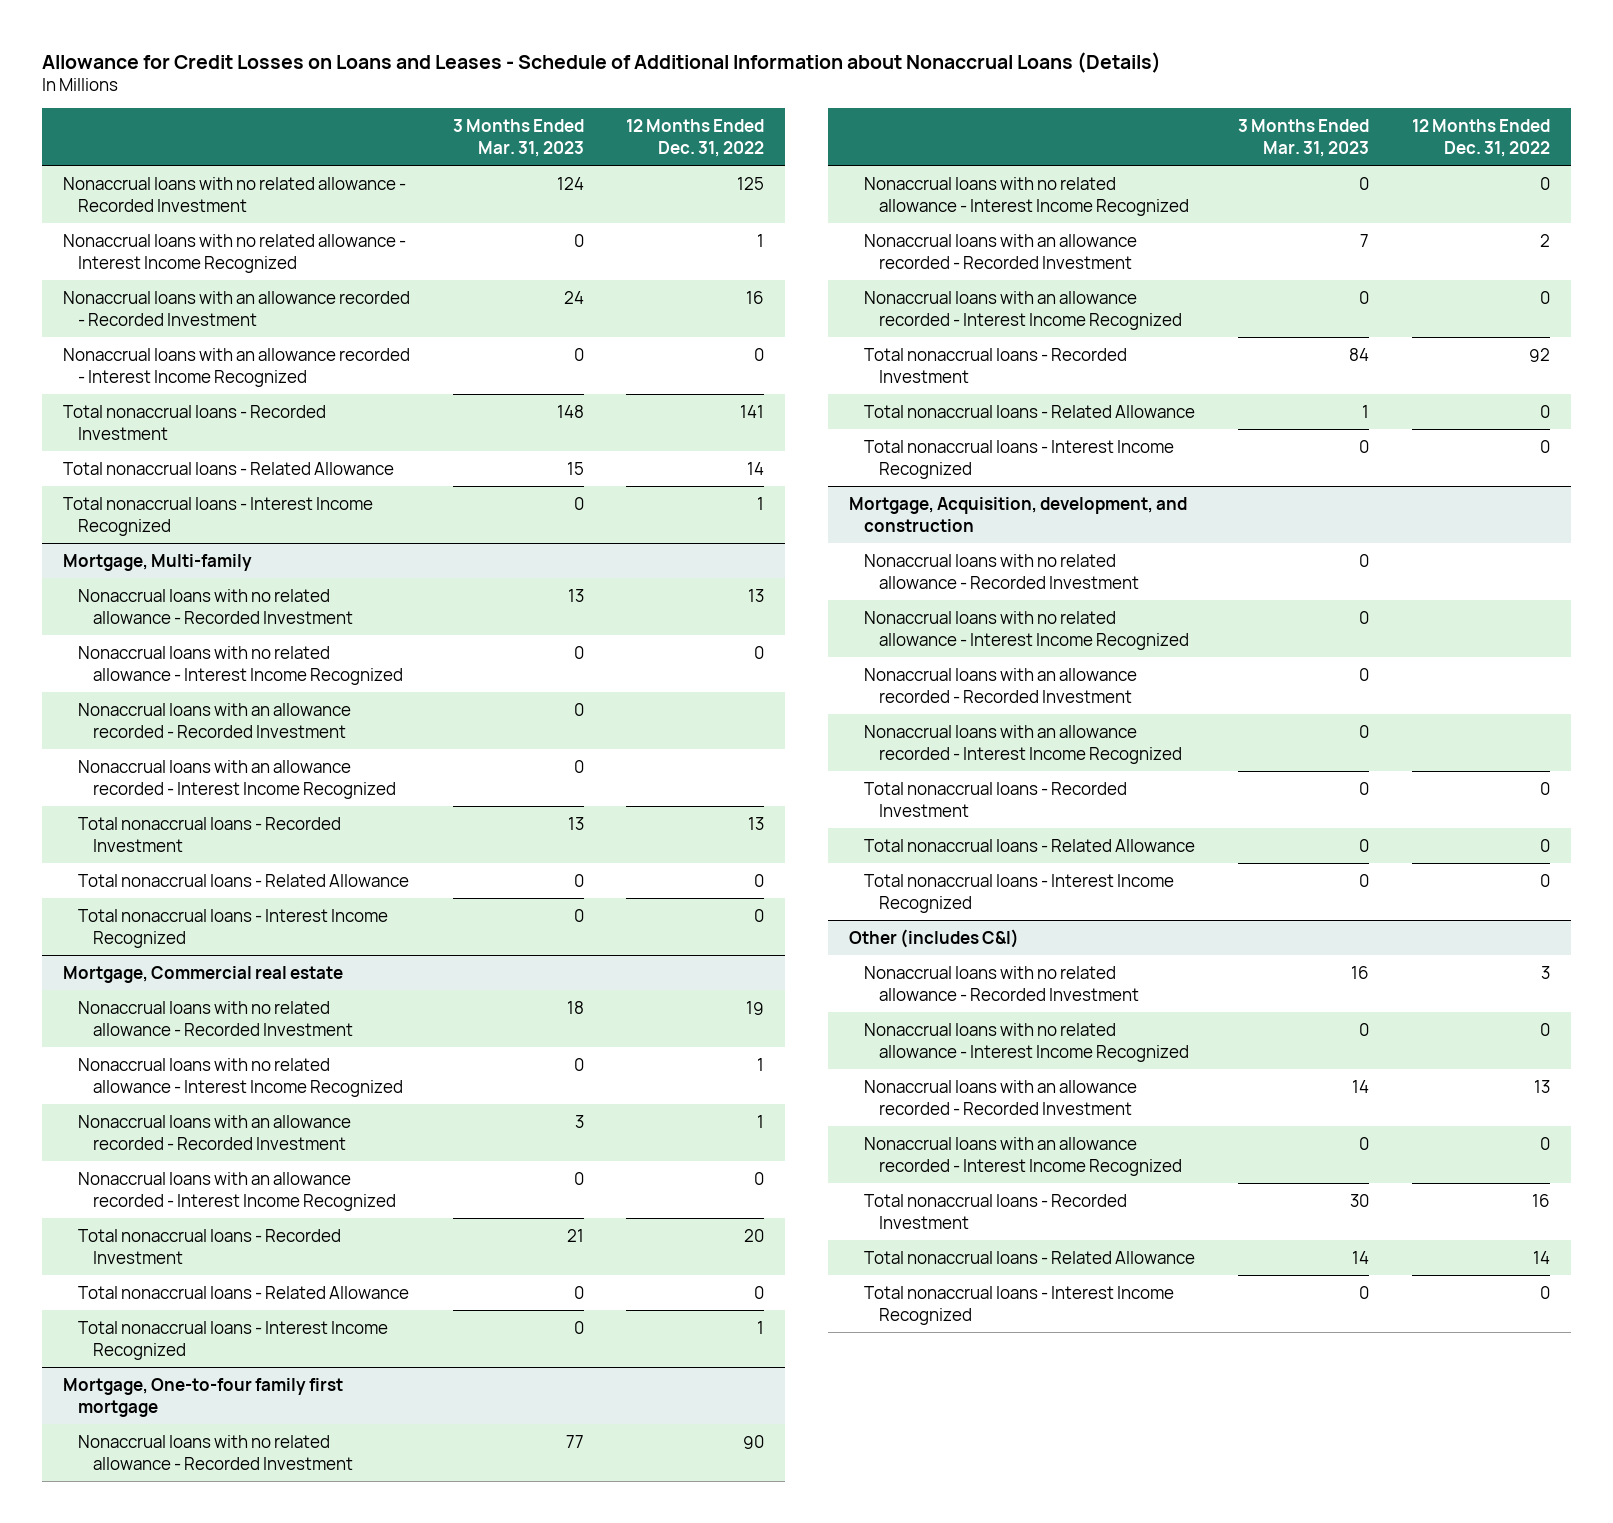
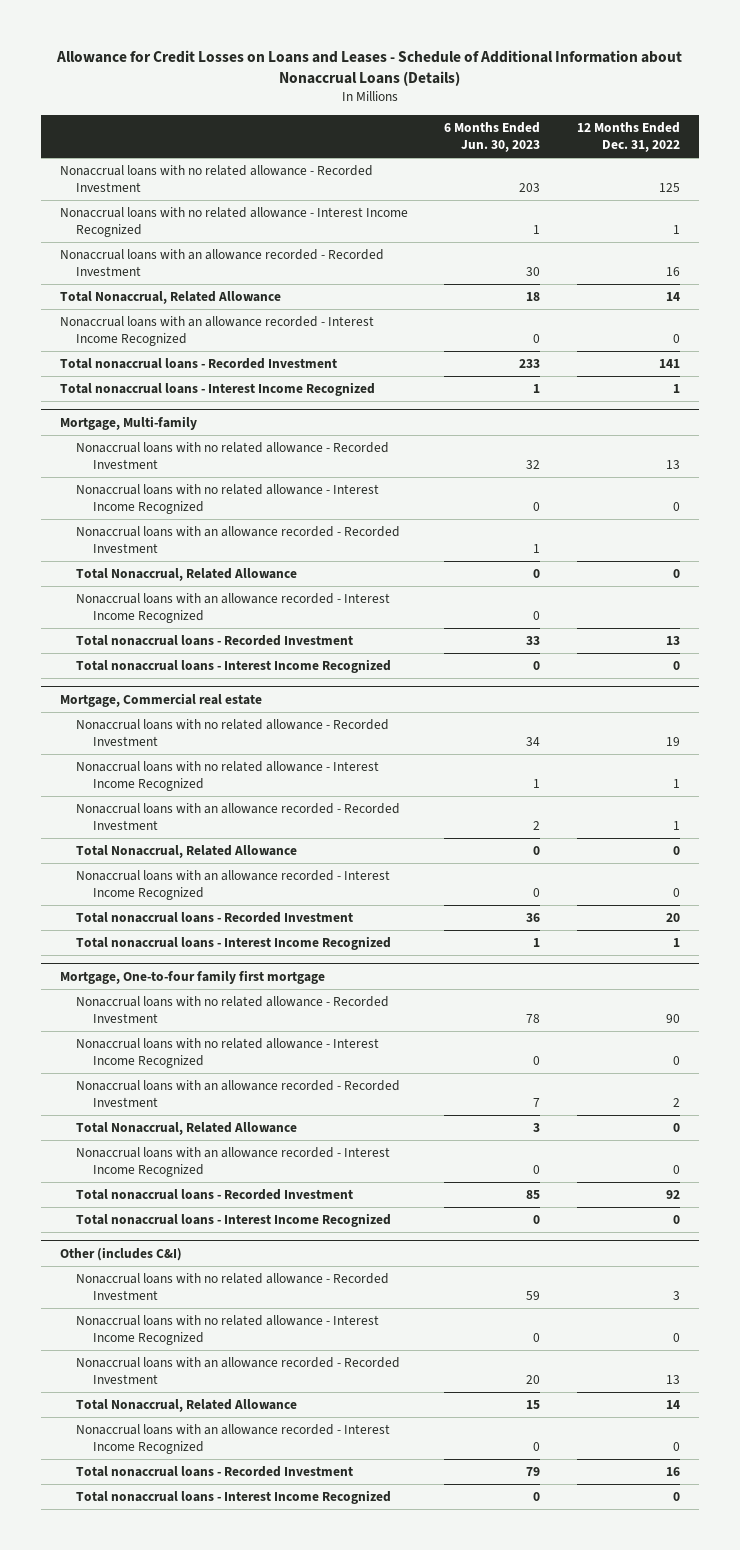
[452,119,584,158] 3 Months Ended Mar. 31, 2023 -> none
none -> [444,121,541,153] 6 Months Ended Jun. 30, 2023
none -> [59,290,281,304] Total Nonaccrual, Related Allowance
[63,461,395,475] Total nonaccrual loans - Related Allowance -> none
none -> [76,567,298,581] Total Nonaccrual, Related Allowance
[78,873,410,887] Total nonaccrual loans - Related Allowance -> none
none -> [76,844,298,858] Total Nonaccrual, Related Allowance
[78,1285,410,1299] Total nonaccrual loans - Related Allowance -> none
none -> [76,1121,298,1135] Total Nonaccrual, Related Allowance
[863,404,1195,418] Total nonaccrual loans - Related Allowance -> none
[849,496,1188,532] Mortgage, Acquisition, development, and construction -> none
[863,553,1139,589] Nonaccrual loans with no related allowance - Recorded Investment -> none
[863,610,1189,650] Nonaccrual loans with no related allowance - Interest Income Recognized -> none
[863,667,1137,703] Nonaccrual loans with an allowance recorded - Recorded Investment -> none
[863,724,1182,764] Nonaccrual loans with an allowance recorded - Interest Income Recognized -> none
[863,781,1127,817] Total nonaccrual loans - Recorded Investment -> none
[863,838,1195,852] Total nonaccrual loans - Related Allowance -> none
[863,873,1174,913] Total nonaccrual loans - Interest Income Recognized -> none
none -> [76,1398,298,1412] Total Nonaccrual, Related Allowance
[863,1250,1195,1264] Total nonaccrual loans - Related Allowance -> none

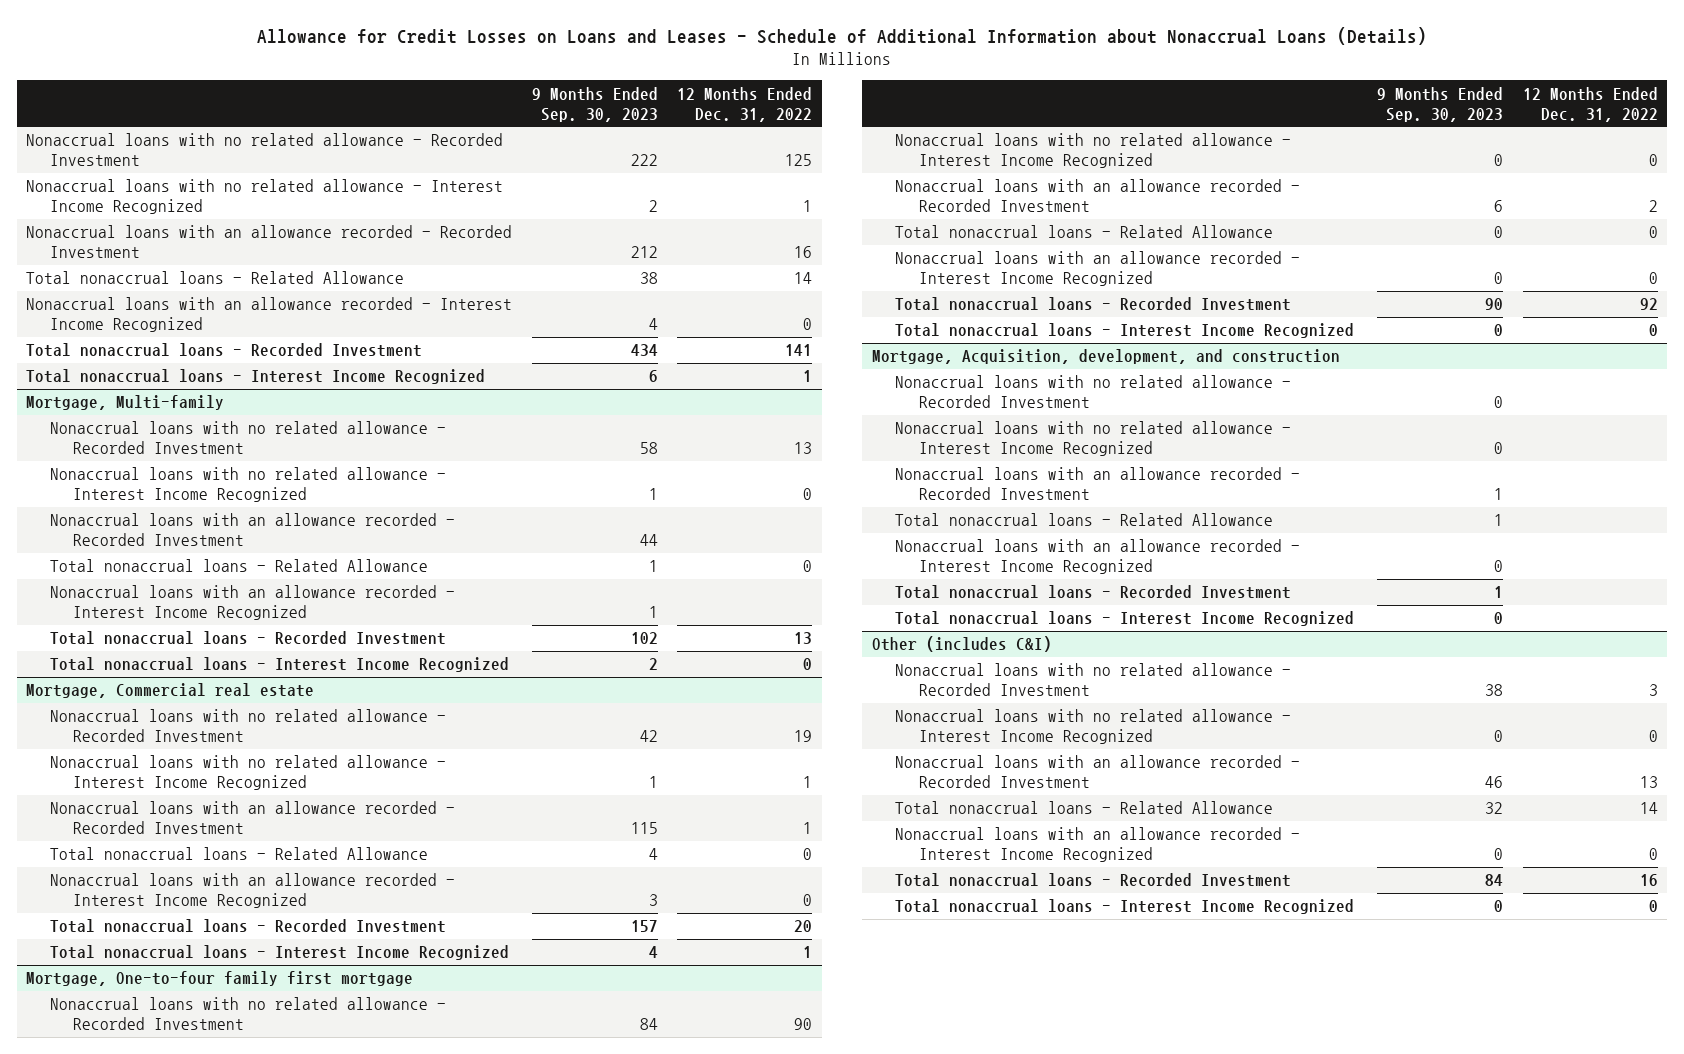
[444,121,541,153] 6 Months Ended Jun. 30, 2023 -> none
none -> [531,86,658,122] 9 Months Ended Sep. 30, 2023
[59,290,281,304] Total Nonaccrual, Related Allowance -> [26,271,405,285] Total nonaccrual loans - Related Allowance
[76,567,298,581] Total Nonaccrual, Related Allowance -> [49,559,428,573] Total nonaccrual loans - Related Allowance
[76,844,298,858] Total Nonaccrual, Related Allowance -> [49,847,428,861] Total nonaccrual loans - Related Allowance
[76,1121,298,1135] Total Nonaccrual, Related Allowance -> [895,225,1274,239] Total nonaccrual loans - Related Allowance
none -> [871,349,1340,365] Mortgage, Acquisition, development, and construction
none -> [895,375,1292,409] Nonaccrual loans with no related allowance - Recorded Investment
none -> [895,421,1292,457] Nonaccrual loans with no related allowance - Interest Income Recognized
none -> [895,467,1301,501] Nonaccrual loans with an allowance recorded - Recorded Investment
none -> [895,513,1274,527] Total nonaccrual loans - Related Allowance
none -> [895,539,1301,575] Nonaccrual loans with an allowance recorded - Interest Income Recognized
none -> [895,585,1292,600] Total nonaccrual loans - Recorded Investment
none -> [895,611,1355,627] Total nonaccrual loans - Interest Income Recognized
[76,1398,298,1412] Total Nonaccrual, Related Allowance -> [895,801,1274,815] Total nonaccrual loans - Related Allowance

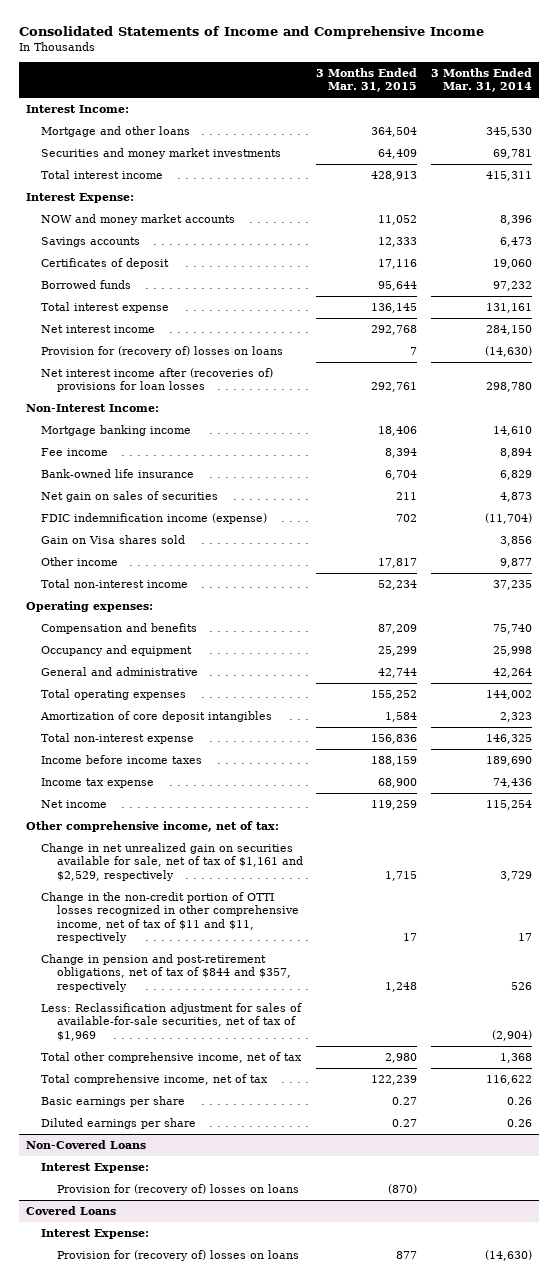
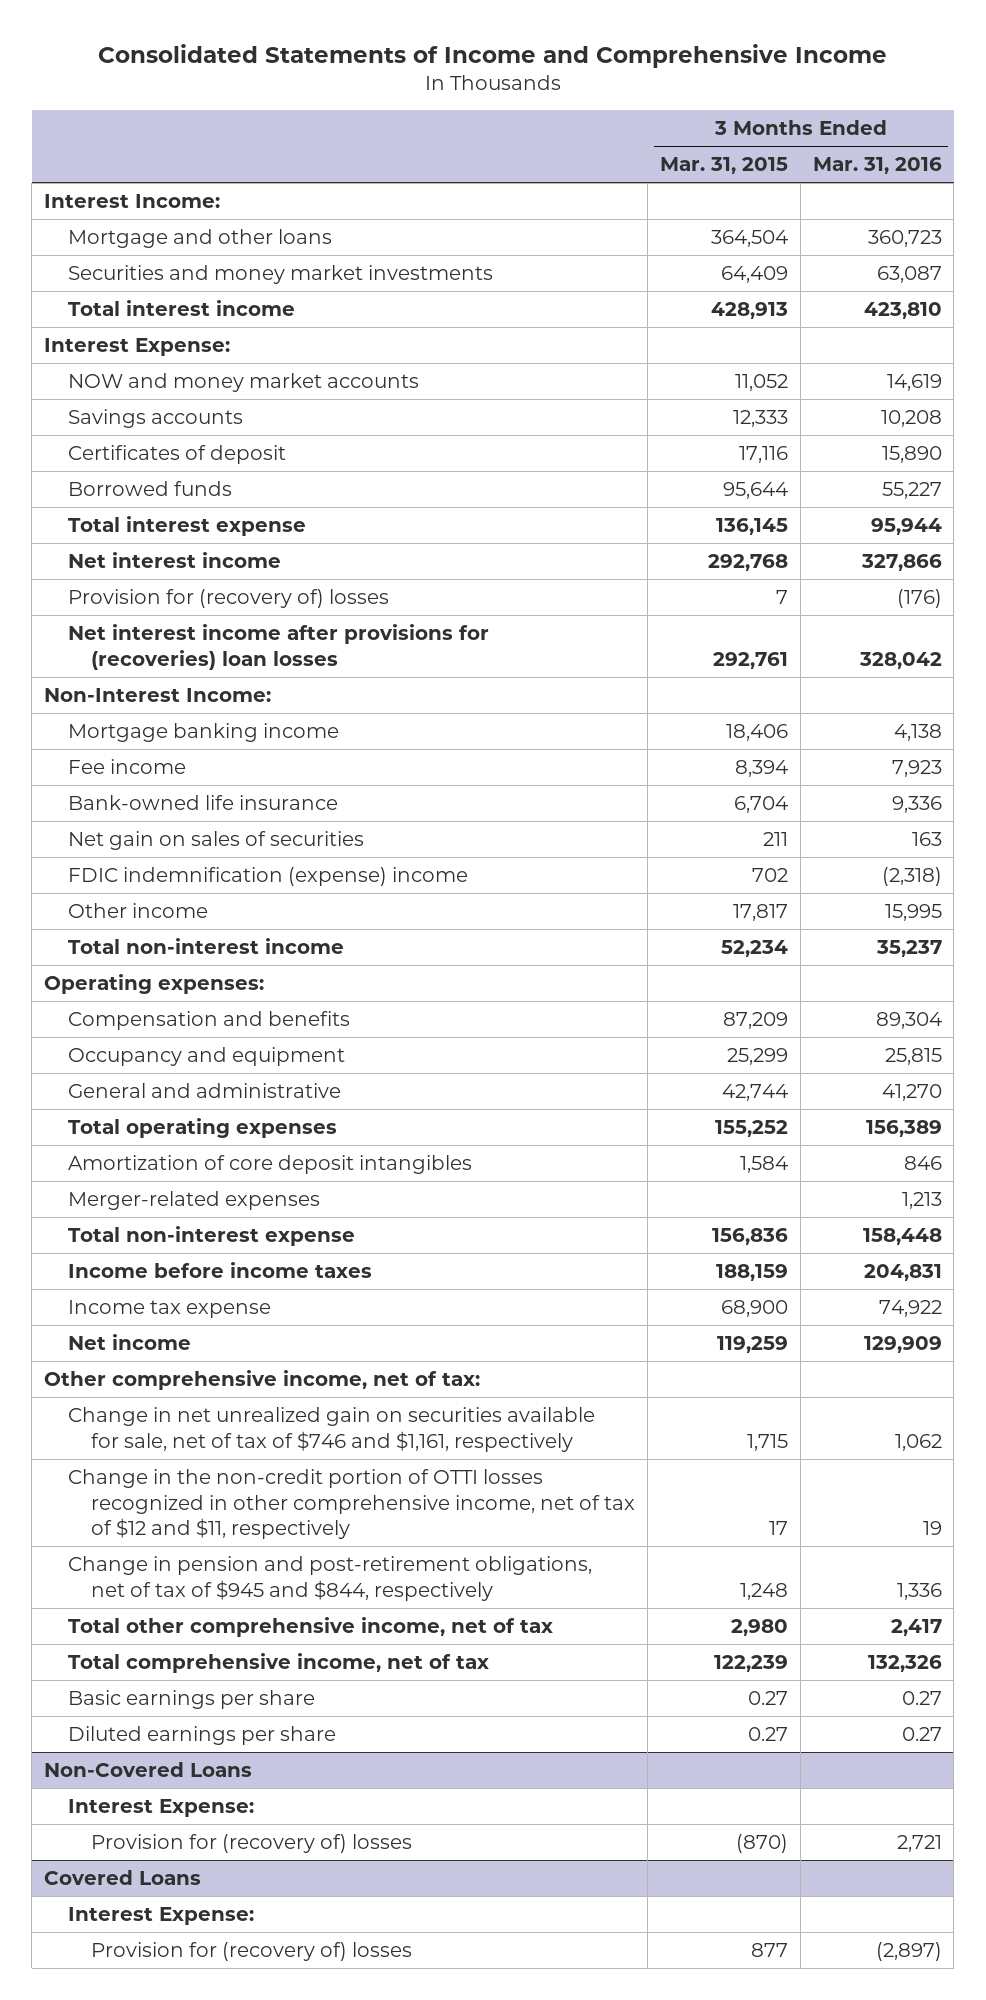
[430,67,532,93] 3 Months Ended Mar. 31, 2014 -> none
none -> [812,157,942,175] Mar. 31, 2016
[41,345,284,357] Provision for (recovery of) losses on loans -> [67,589,389,609] Provision for (recovery of) losses
[41,367,274,393] Net interest income after (recoveries of) provisions for loan losses -> [67,624,489,670] Net interest income after provisions for (recoveries) loan losses
[41,534,186,544] Gain on Visa shares sold -> none
[41,512,268,524] FDIC indemnification income (expense) -> [67,867,468,887] FDIC indemnification (expense) income
none -> [67,1191,320,1211] Merger-related expenses
[41,1002,303,1041] Less: Reclassification adjustment for sales of available-for-sale securities, net of tax of $1,969 -> none
[41,842,303,881] Change in net unrealized gain on securities available for sale, net of tax of $1,161 and $2,529, respectively -> [67,1407,595,1452] Change in net unrealized gain on securities available for sale, net of tax of $746 and $1,161, respectively
[41,891,299,944] Change in the non-credit portion of OTTI losses recognized in other comprehensive income, net of tax of $11 and $11, respectively -> [67,1469,636,1540] Change in the non-credit portion of OTTI losses recognized in other comprehensive income, net of tax of $12 and $11, respectively
[41,953,291,992] Change in pension and post-retirement obligations, net of tax of $844 and $357, respectively -> [67,1556,592,1601] Change in pension and post-retirement obligations, net of tax of $945 and $844, respectively
[56,1183,299,1195] Provision for (recovery of) losses on loans -> [91,1834,413,1854] Provision for (recovery of) losses
[56,1249,299,1261] Provision for (recovery of) losses on loans -> [91,1942,413,1962] Provision for (recovery of) losses

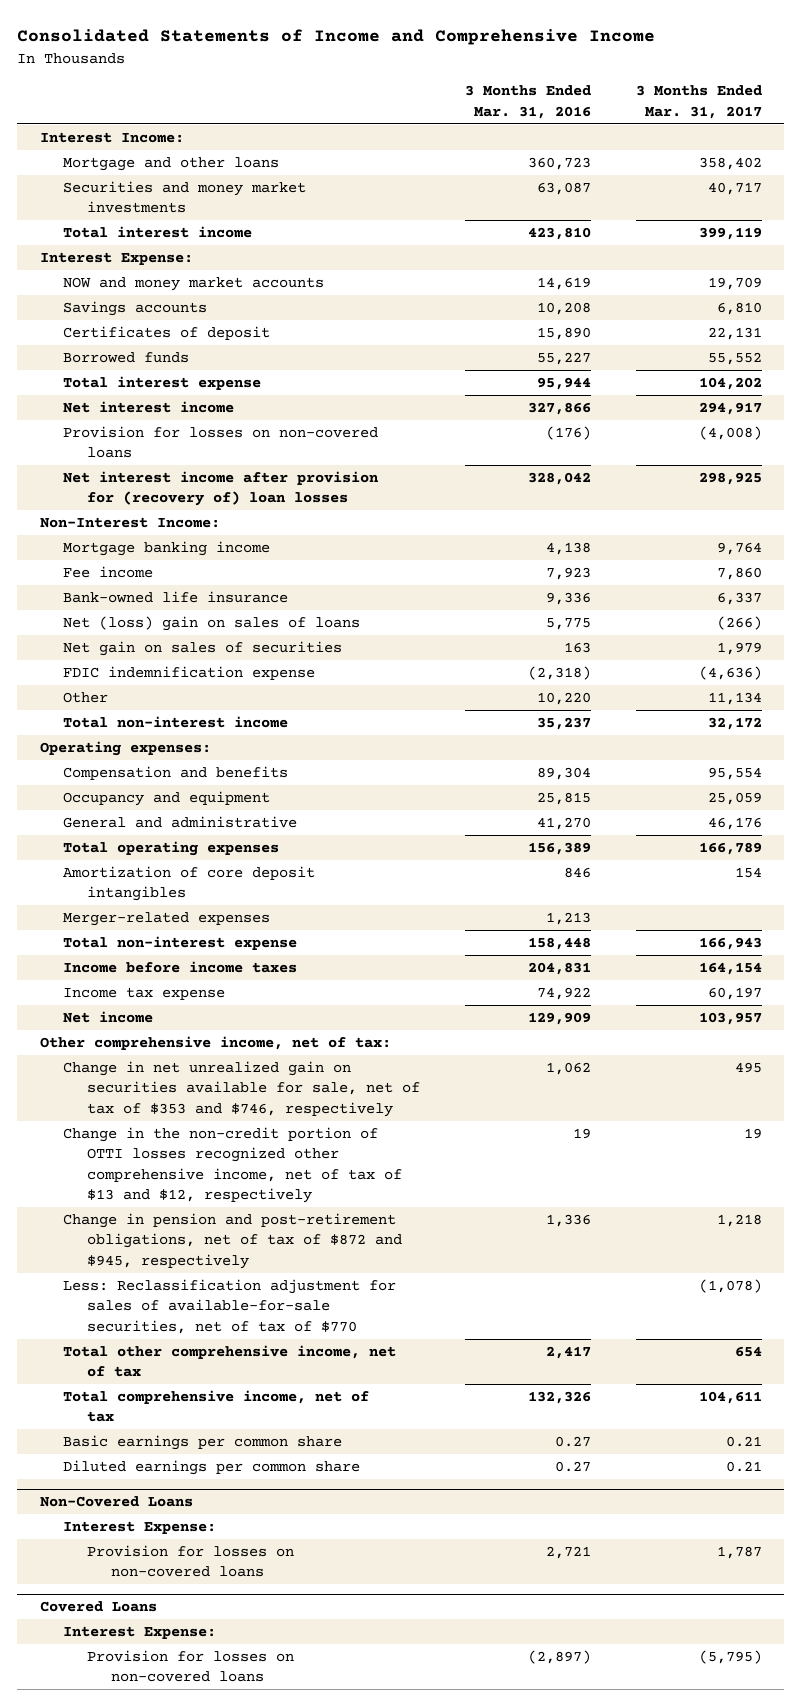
[660,157,789,175] Mar. 31, 2015 -> none
none -> [635,85,762,119] 3 Months Ended Mar. 31, 2017
[67,589,389,609] Provision for (recovery of) losses -> [63,426,379,459] Provision for losses on non-covered loans
[67,624,489,670] Net interest income after provisions for (recoveries) loan losses -> [63,471,380,507] Net interest income after provision for (recovery of) loan losses
none -> [63,616,361,632] Net (loss) gain on sales of loans
[67,867,468,887] FDIC indemnification (expense) income -> [63,666,316,681] FDIC indemnification expense
[67,903,208,919] Other income -> [63,692,109,704] Other
[884,904,942,922] 15,995 -> [536,692,591,706] 10,220
[67,1407,595,1452] Change in net unrealized gain on securities available for sale, net of tax of $746 and $1,161, respectively -> [63,1061,420,1117] Change in net unrealized gain on securities available for sale, net of tax of $353 and $746, respectively
[67,1469,636,1540] Change in the non-credit portion of OTTI losses recognized in other comprehensive income, net of tax of $12 and $11, respectively -> [63,1127,402,1204] Change in the non-credit portion of OTTI losses recognized other comprehensive income, net of tax of $13 and $12, respectively
[67,1556,592,1601] Change in pension and post-retirement obligations, net of tax of $945 and $844, respectively -> [63,1213,402,1269] Change in pension and post-retirement obligations, net of tax of $872 and $945, respectively
none -> [63,1279,397,1334] Less: Reclassification adjustment for sales of available-for-sale securities, net of tax of $770
[67,1690,315,1710] Basic earnings per share -> [63,1435,343,1451] Basic earnings per common share
[67,1726,336,1746] Diluted earnings per share -> [63,1460,361,1476] Diluted earnings per common share
[91,1834,413,1854] Provision for (recovery of) losses -> [86,1545,294,1578] Provision for losses on non-covered loans
[91,1942,413,1962] Provision for (recovery of) losses -> [86,1650,294,1683] Provision for losses on non-covered loans

